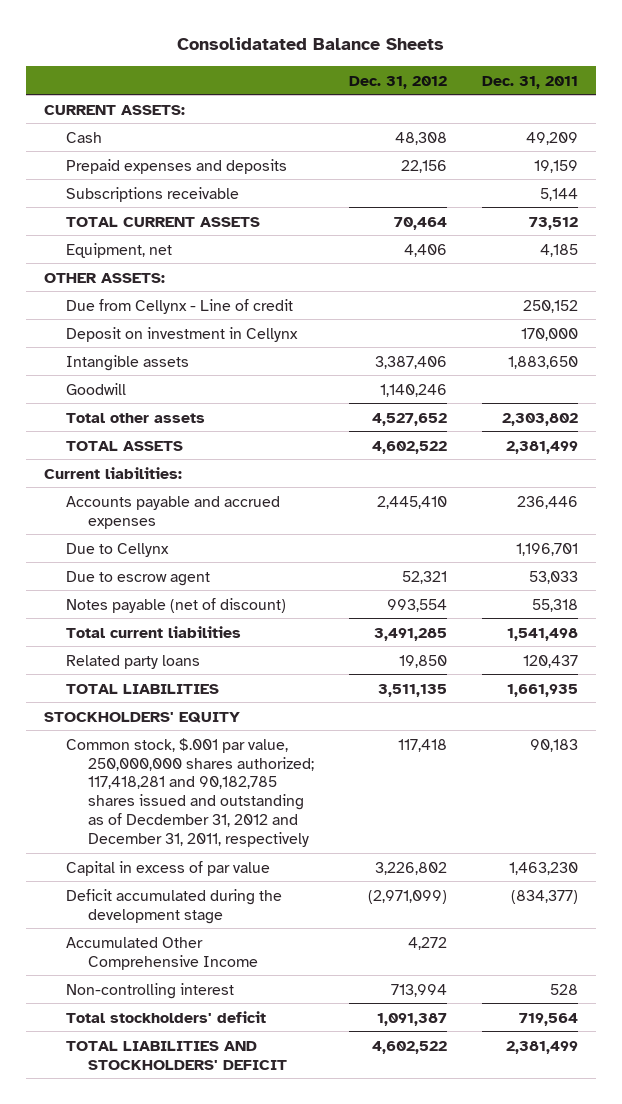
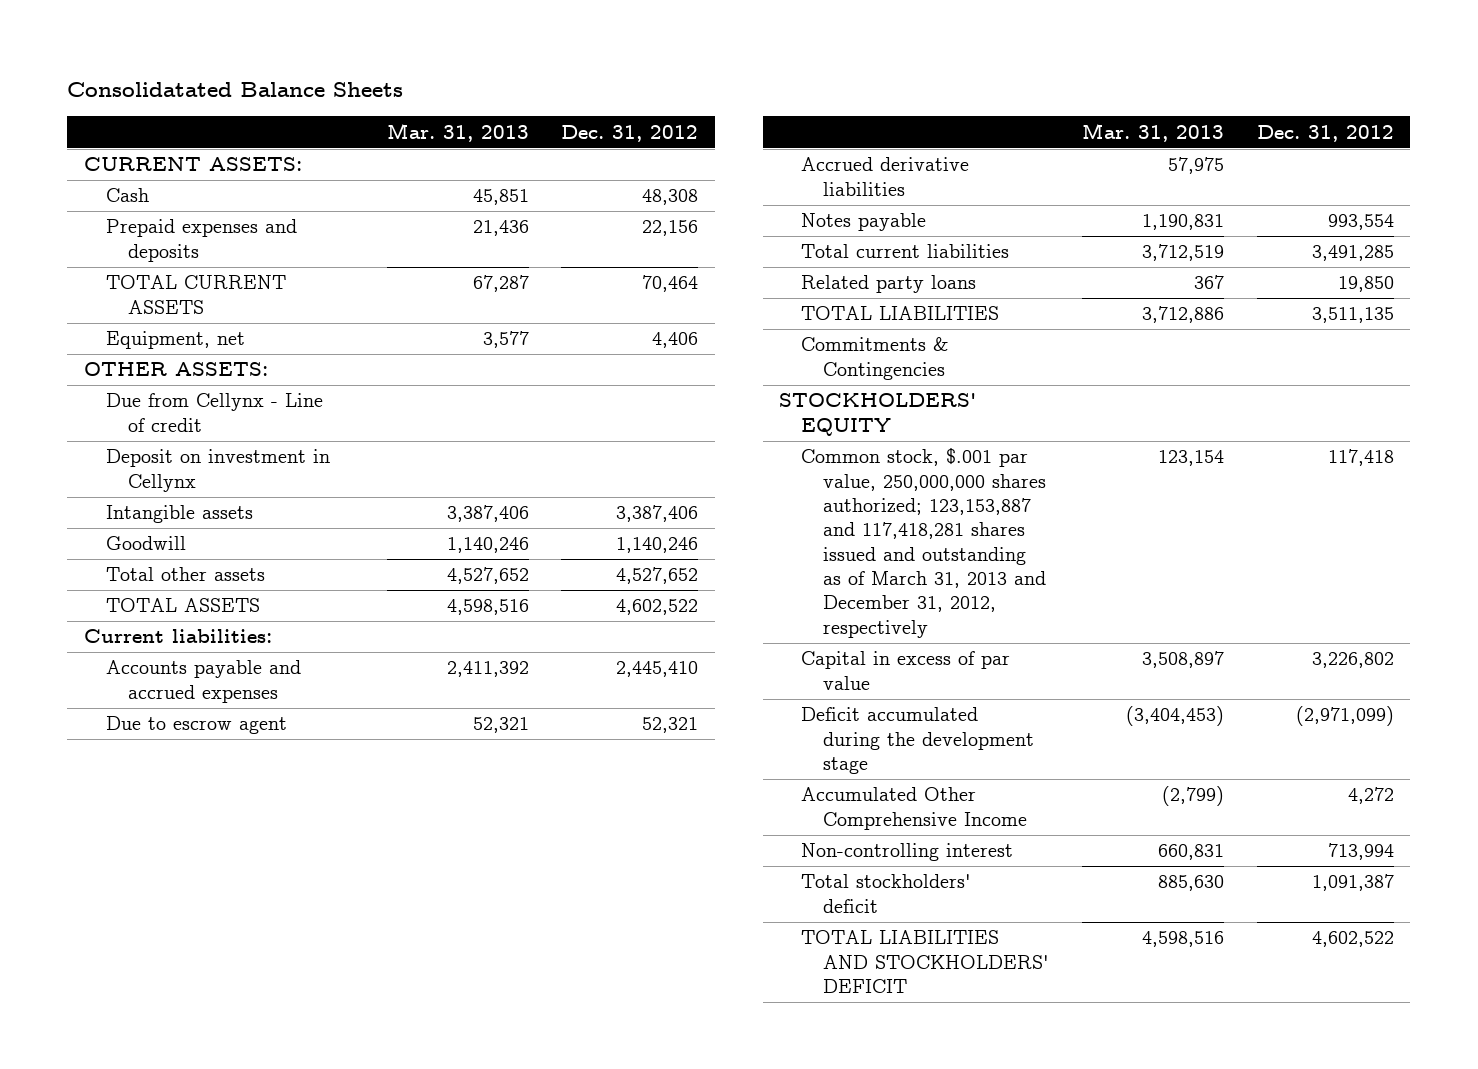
[482,75,579,89] Dec. 31, 2011 -> none
none -> [386,122,529,142] Mar. 31, 2013
[65,186,239,202] Subscriptions receivable -> none
[65,542,169,557] Due to Cellynx -> none
none -> [801,157,970,196] Accrued derivative liabilities
[65,597,286,613] Notes payable (net of discount) -> [801,213,927,232] Notes payable
none -> [801,337,950,380] Commitments & Contingencies
[65,737,314,848] Common stock, $.001 par value, 250,000,000 shares authorized; 117,418,281 and 90,182,785 shares issued and outstanding as of Decdember 31, 2012 and December 31, 2011, respectively -> [801,448,1047,638] Common stock, $.001 par value, 250,000,000 shares authorized; 123,153,887 and 117,418,281 shares issued and outstanding as of March 31, 2013 and December 31, 2012, respectively

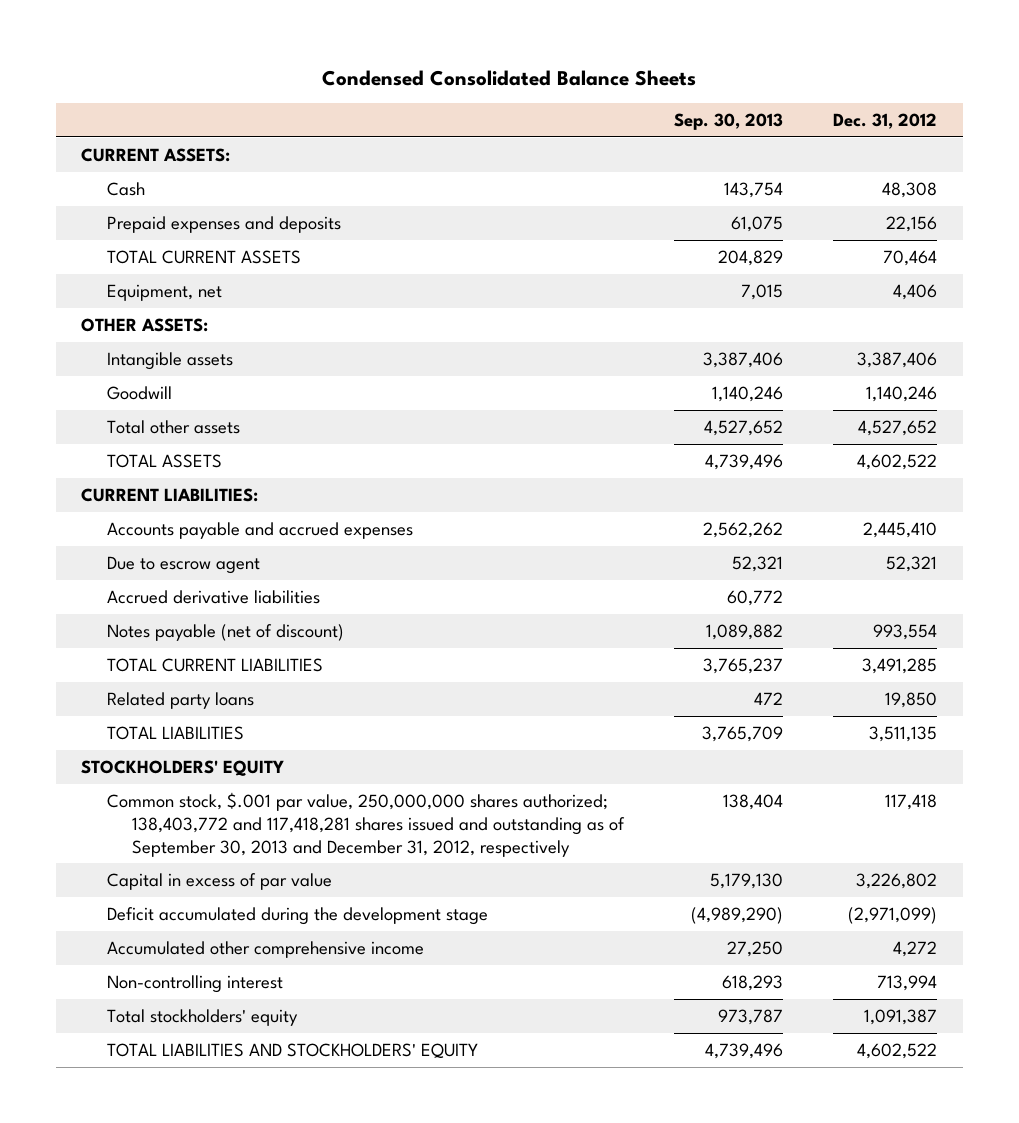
[67,82,404,98] Consolidatated Balance Sheets -> [322,69,697,86] Condensed Consolidated Balance Sheets
[386,122,529,142] Mar. 31, 2013 -> none
none -> [674,113,784,131] Sep. 30, 2013
[105,393,323,432] Due from Cellynx - Line of credit -> none
[105,449,330,492] Deposit on investment in Cellynx -> none
[83,629,272,644] Current liabilities: -> [81,487,259,502] CURRENT LIABILITIES:
[801,213,927,232] Notes payable -> [106,623,344,641] Notes payable (net of discount)
[801,244,1010,259] Total current liabilities -> [106,657,323,672] TOTAL CURRENT LIABILITIES
[801,337,950,380] Commitments & Contingencies -> none
[801,448,1047,638] Common stock, $.001 par value, 250,000,000 shares authorized; 123,153,887 and 117,418,281 shares issued and outstanding as of March 31, 2013 and December 31, 2012, respectively -> [106,791,626,857] Common stock, $.001 par value, 250,000,000 shares authorized; 138,403,772 and 117,418,281 shares issued and outstanding as of September 30, 2013 and December 31, 2012, respectively
[801,787,1028,830] Accumulated Other Comprehensive Income -> [106,940,424,958] Accumulated other comprehensive income
[801,874,972,913] Total stockholders' deficit -> [106,1008,298,1026] Total stockholders' equity
[801,930,1050,994] TOTAL LIABILITIES AND STOCKHOLDERS' DEFICIT -> [106,1042,478,1059] TOTAL LIABILITIES AND STOCKHOLDERS' EQUITY

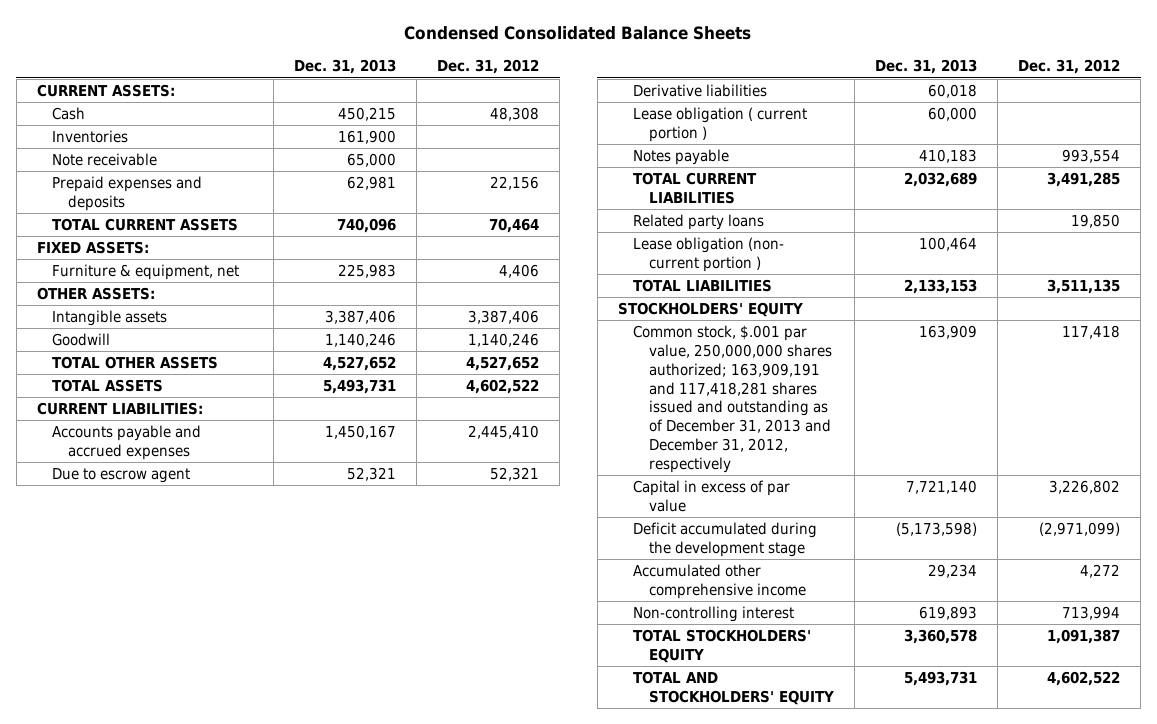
[674,113,784,131] Sep. 30, 2013 -> none
none -> [294,59,397,75] Dec. 31, 2013
none -> [52,130,129,144] Inventories
none -> [52,153,158,167] Note receivable
none -> [36,241,149,255] FIXED ASSETS:
[106,283,222,301] Equipment, net -> [52,264,240,281] Furniture & equipment, net
[106,419,240,434] Total other assets -> [52,356,219,370] TOTAL OTHER ASSETS
[106,589,320,604] Accrued derivative liabilities -> [633,84,768,98] Derivative liabilities
none -> [633,107,808,142] Lease obligation ( current portion )
[106,623,344,641] Notes payable (net of discount) -> [633,149,730,166] Notes payable
none -> [633,237,785,272] Lease obligation (non- current portion )
[106,791,626,857] Common stock, $.001 par value, 250,000,000 shares authorized; 138,403,772 and 117,418,281 shares issued and outstanding as of September 30, 2013 and December 31, 2012, respectively -> [633,325,833,473] Common stock, $.001 par value, 250,000,000 shares authorized; 163,909,191 and 117,418,281 shares issued and outstanding as of December 31, 2013 and December 31, 2012, respectively
[106,1008,298,1026] Total stockholders' equity -> [633,629,812,663] TOTAL STOCKHOLDERS' EQUITY
[106,1042,478,1059] TOTAL LIABILITIES AND STOCKHOLDERS' EQUITY -> [633,671,835,705] TOTAL AND STOCKHOLDERS' EQUITY

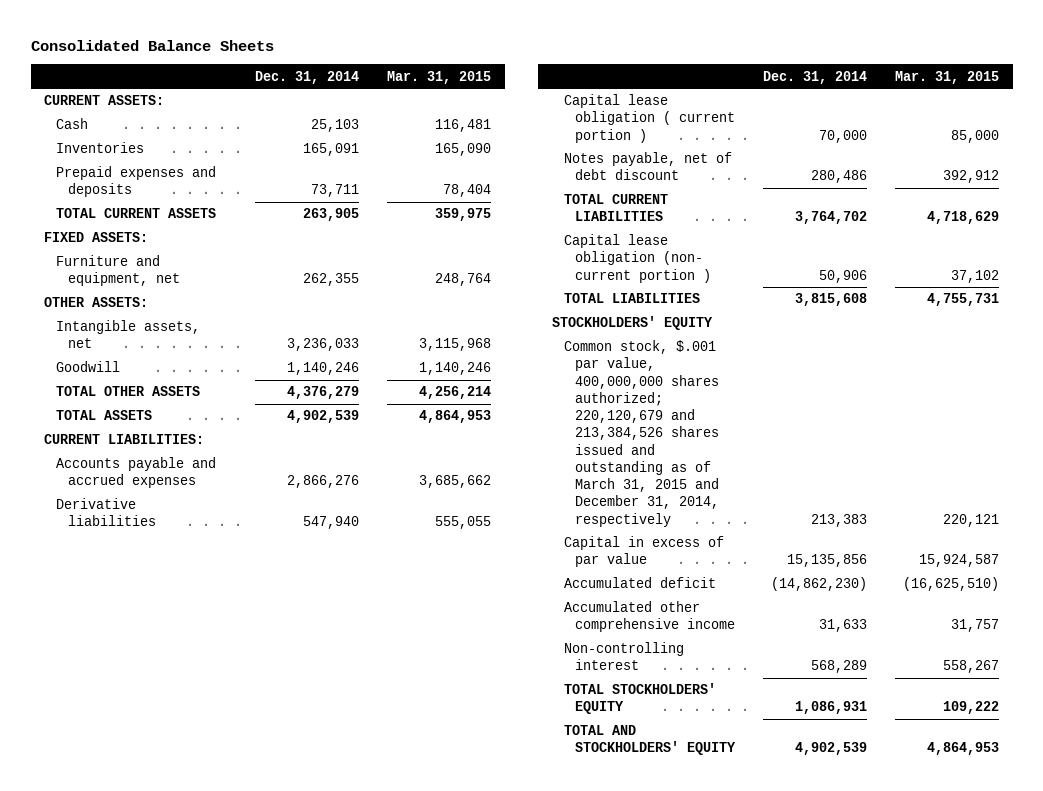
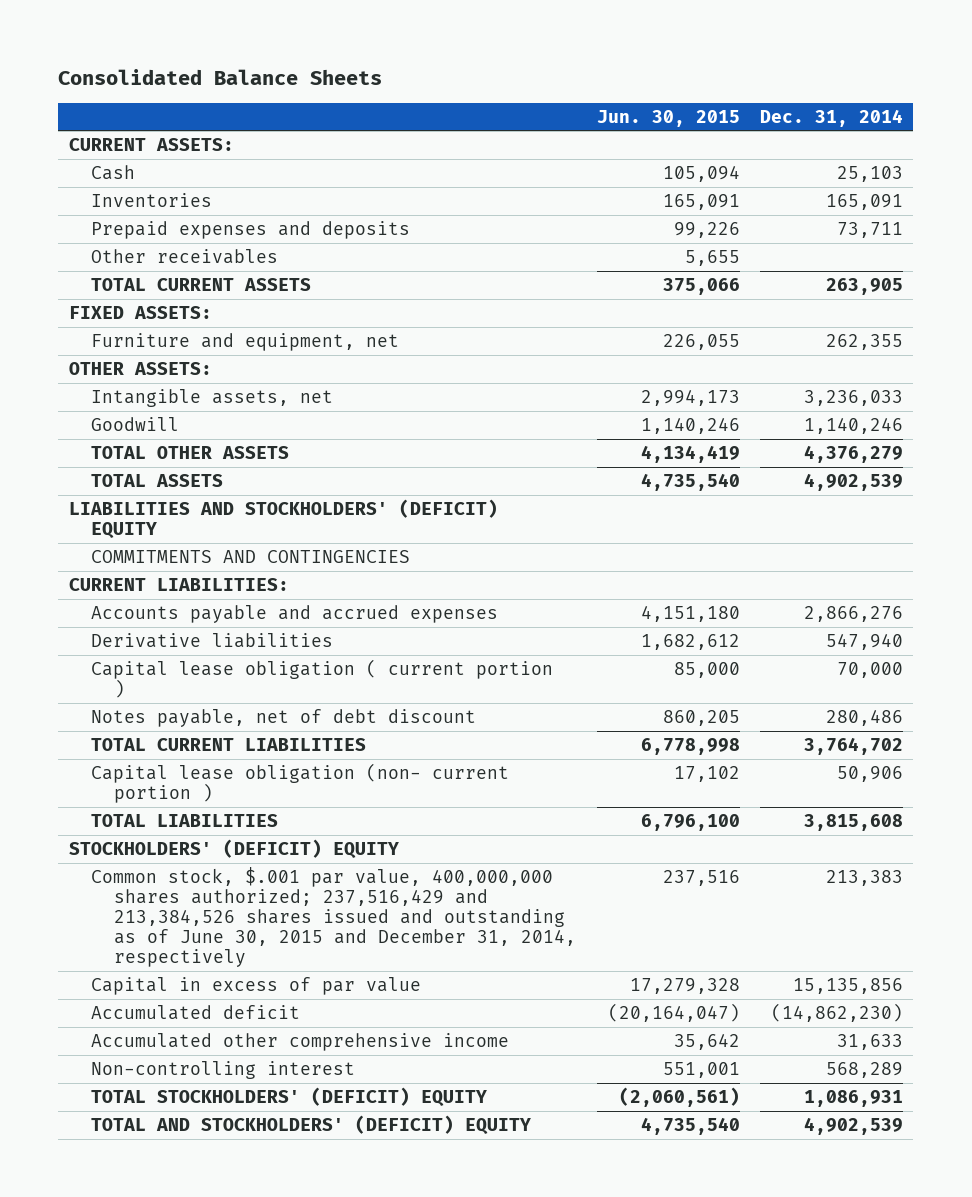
[387,70,492,84] Mar. 31, 2015 -> none
none -> [596,109,740,127] Jun. 30, 2015
none -> [91,248,279,264] Other receivables
none -> [68,498,498,538] LIABILITIES AND STOCKHOLDERS' (DEFICIT) EQUITY
none -> [91,549,411,563] COMMITMENTS AND CONTINGENCIES
[552,316,714,331] STOCKHOLDERS' EQUITY -> [68,838,399,858] STOCKHOLDERS' (DEFICIT) EQUITY
[563,340,720,527] Common stock, $.001 par value, 400,000,000 shares authorized; 220,120,679 and 213,384,526 shares issued and outstanding as of March 31, 2015 and December 31, 2014, respectively -> [91,866,577,968] Common stock, $.001 par value, 400,000,000 shares authorized; 237,516,429 and 213,384,526 shares issued and outstanding as of June 30, 2015 and December 31, 2014, respectively
[563,683,716,715] TOTAL STOCKHOLDERS' EQUITY -> [91,1086,488,1106] TOTAL STOCKHOLDERS' (DEFICIT) EQUITY
[563,725,737,756] TOTAL AND STOCKHOLDERS' EQUITY -> [91,1114,532,1134] TOTAL AND STOCKHOLDERS' (DEFICIT) EQUITY

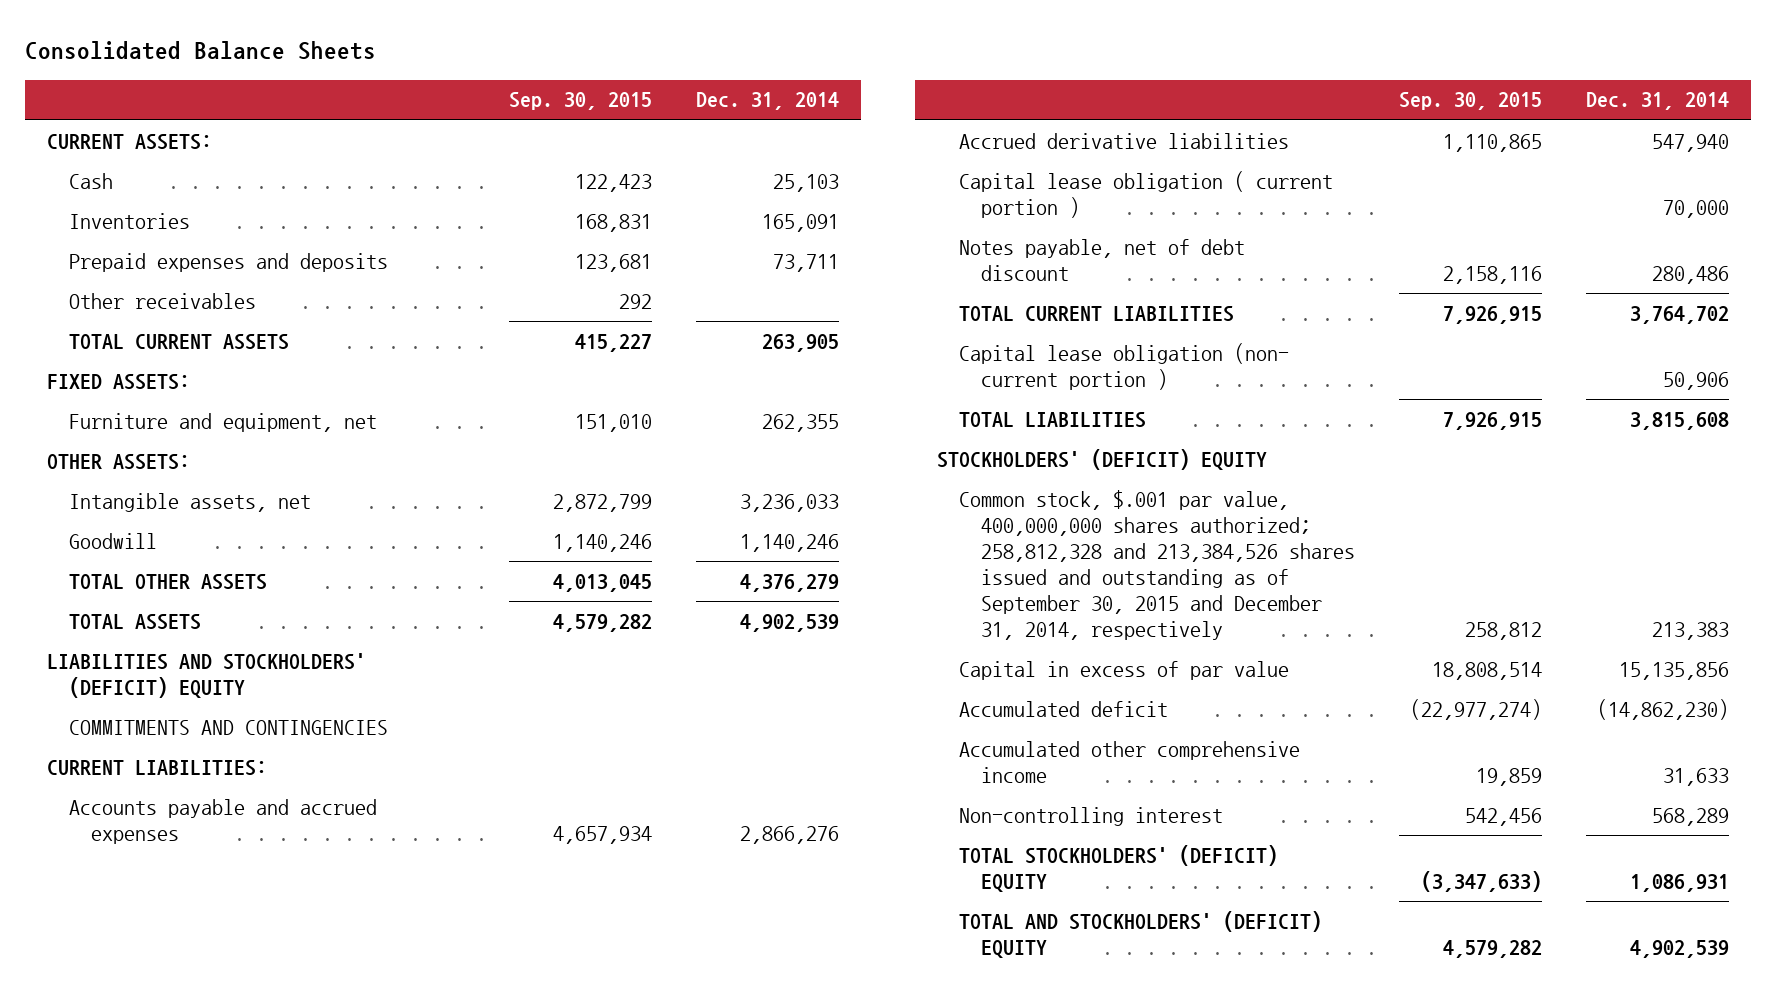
[596,109,740,127] Jun. 30, 2015 -> none
none -> [508,92,652,111] Sep. 30, 2015
[91,632,334,648] Derivative liabilities -> [958,132,1289,149] Accrued derivative liabilities
[91,866,577,968] Common stock, $.001 par value, 400,000,000 shares authorized; 237,516,429 and 213,384,526 shares issued and outstanding as of June 30, 2015 and December 31, 2014, respectively -> [958,489,1355,641] Common stock, $.001 par value, 400,000,000 shares authorized; 258,812,328 and 213,384,526 shares issued and outstanding as of September 30, 2015 and December 31, 2014, respectively

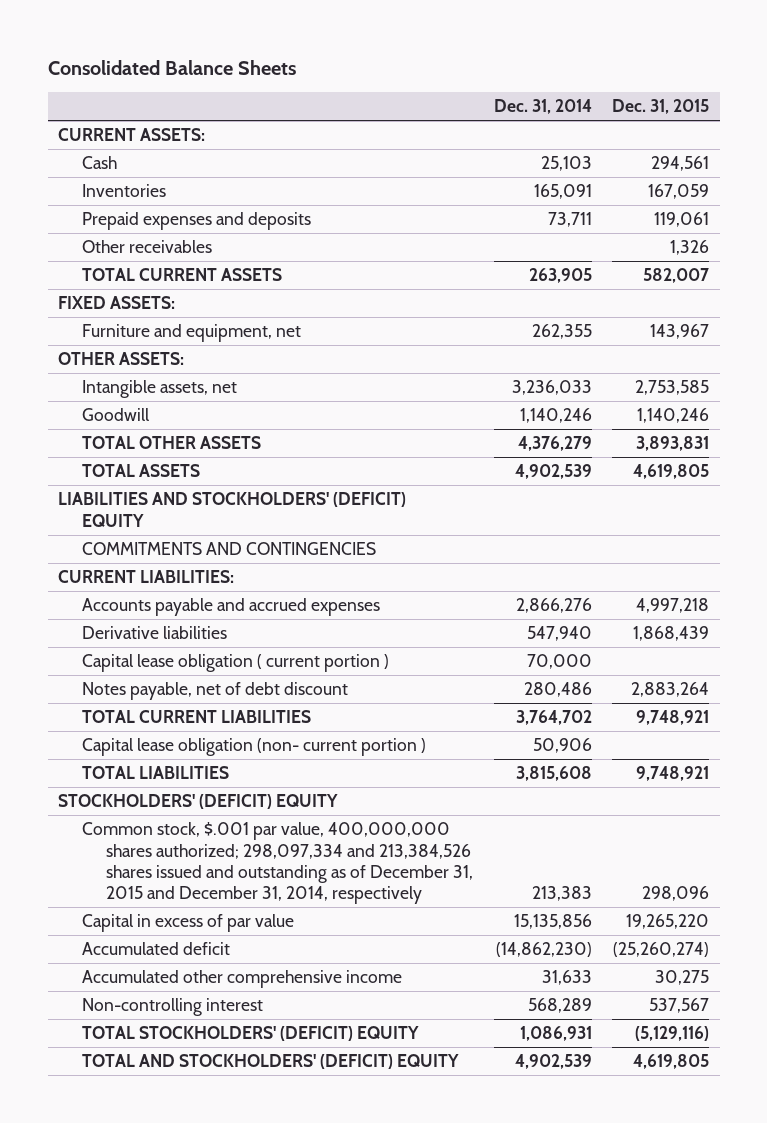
[508,92,652,111] Sep. 30, 2015 -> none
none -> [612,99,710,115] Dec. 31, 2015
[958,132,1289,149] Accrued derivative liabilities -> [82,626,228,640] Derivative liabilities
[958,489,1355,641] Common stock, $.001 par value, 400,000,000 shares authorized; 258,812,328 and 213,384,526 shares issued and outstanding as of September 30, 2015 and December 31, 2014, respectively -> [82,822,474,905] Common stock, $.001 par value, 400,000,000 shares authorized; 298,097,334 and 213,384,526 shares issued and outstanding as of December 31, 2015 and December 31, 2014, respectively

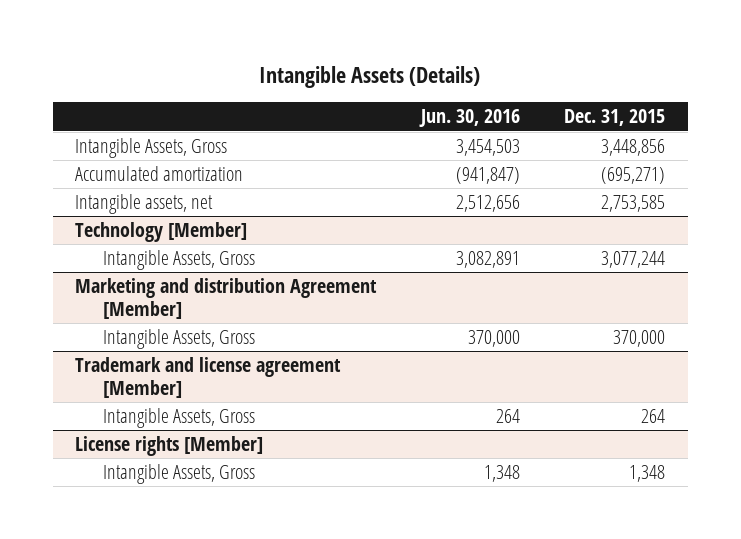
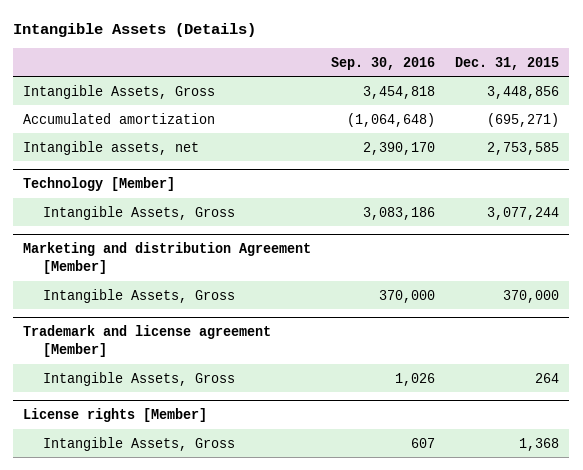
[418,109,520,128] Jun. 30, 2016 -> none
none -> [331,56,436,70] Sep. 30, 2016
[629,465,666,483] 1,348 -> [519,437,560,451] 1,368

